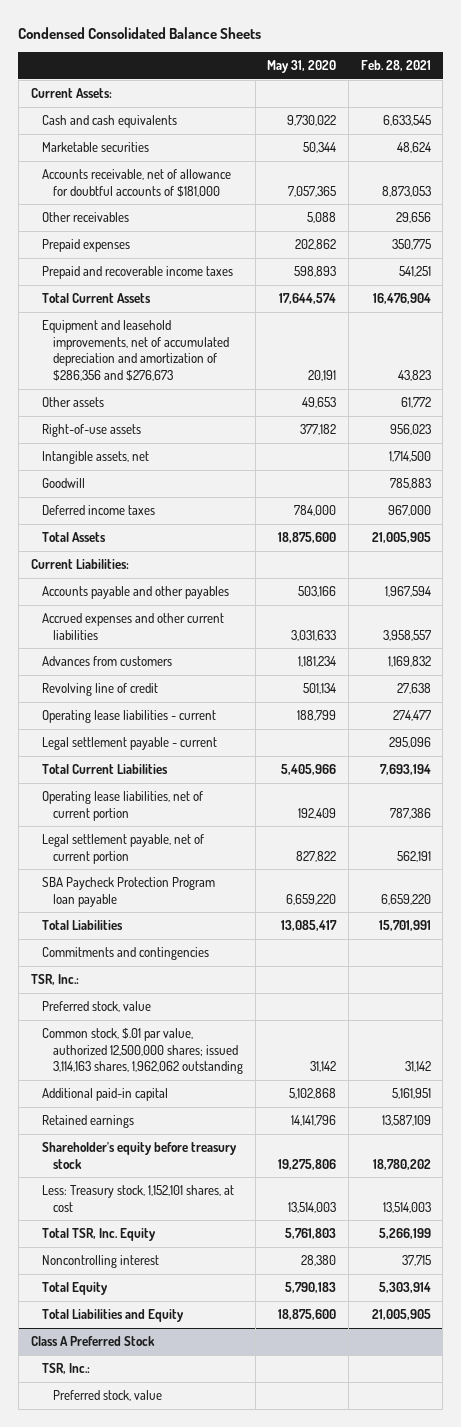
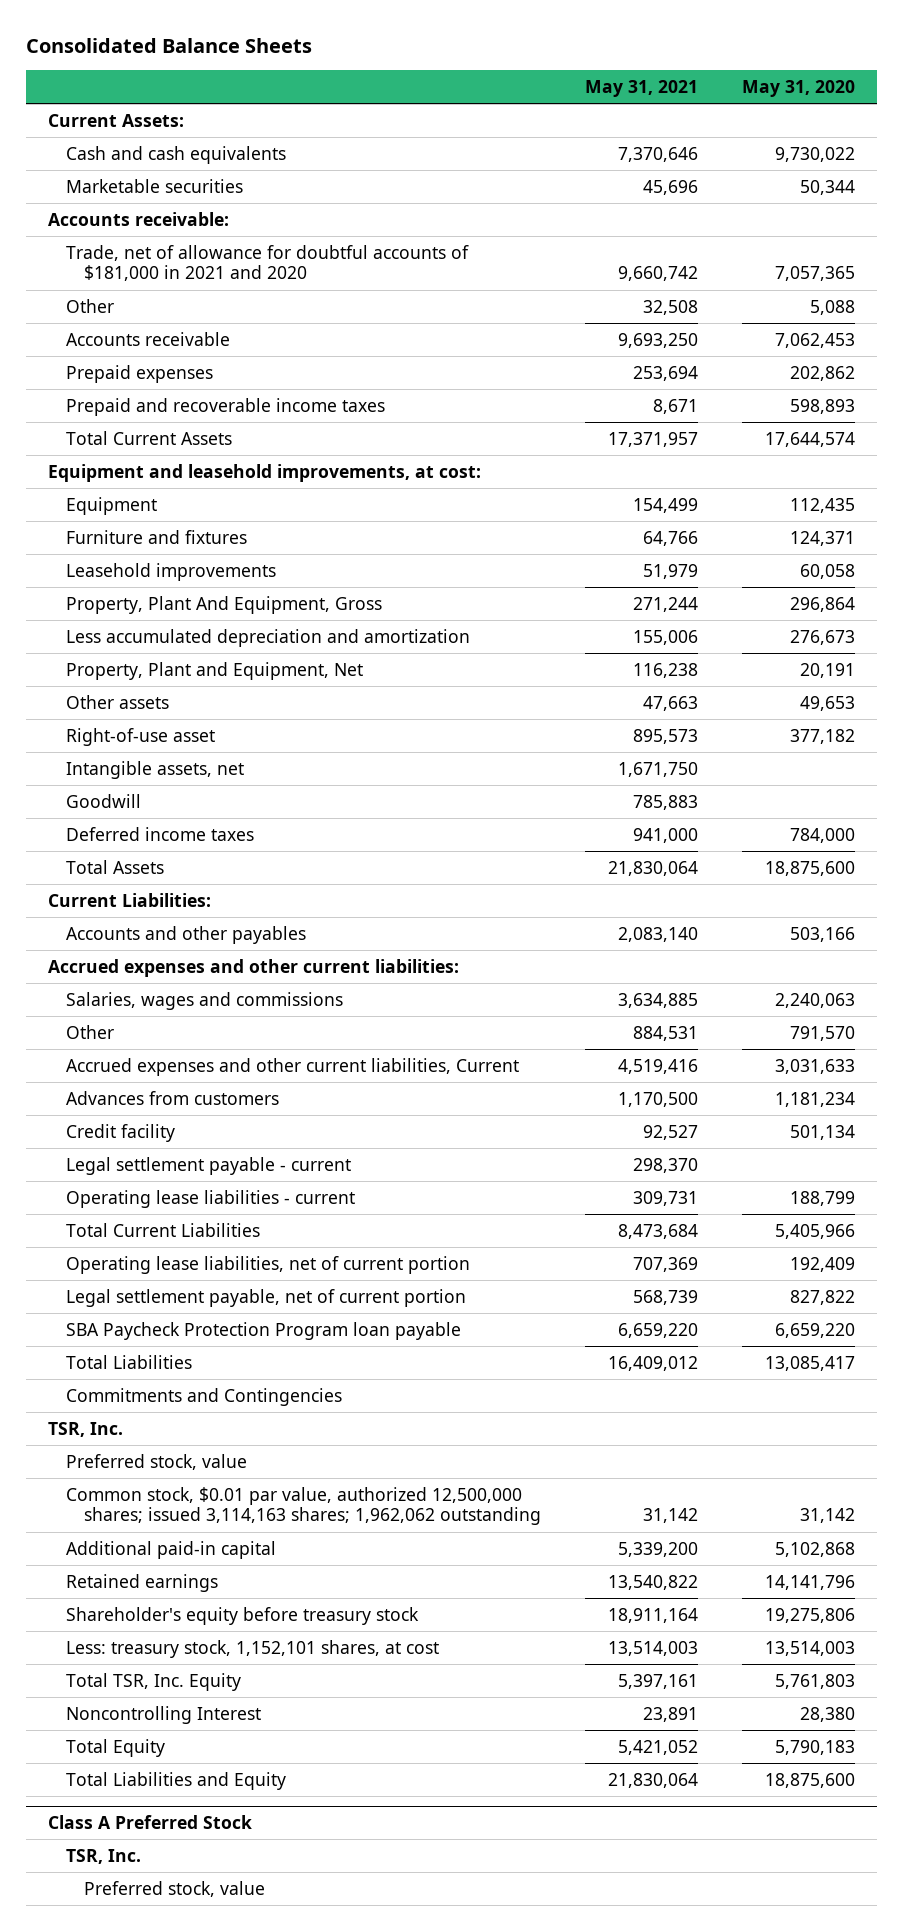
[18,26,262,39] Condensed Consolidated Balance Sheets -> [25,38,312,54] Consolidated Balance Sheets
[360,60,431,72] Feb. 28, 2021 -> none
none -> [585,80,699,98] May 31, 2021
none -> [47,211,229,226] Accounts receivable:
[41,169,231,197] Accounts receivable, net of allowance for doubtful accounts of $181,000 -> [66,244,470,282] Trade, net of allowance for doubtful accounts of $181,000 in 2021 and 2020
[41,212,129,223] Other receivables -> [66,298,115,313] Other
none -> [66,331,231,346] Accounts receivable
none -> [47,463,481,482] Equipment and leasehold improvements, at cost:
none -> [66,496,158,515] Equipment
none -> [66,529,248,544] Furniture and fixtures
none -> [66,562,277,581] Leasehold improvements
none -> [66,595,383,614] Property, Plant And Equipment, Gross
none -> [66,628,471,647] Less accumulated depreciation and amortization
[41,320,229,382] Equipment and leasehold improvements, net of accumulated depreciation and amortization of $286,356 and $276,673 -> [66,661,364,680] Property, Plant and Equipment, Net
[41,424,141,438] Right-of-use assets -> [66,727,216,746] Right-of-use asset
[41,586,229,600] Accounts payable and other payables -> [66,925,307,944] Accounts and other payables
none -> [47,958,459,977] Accrued expenses and other current liabilities:
none -> [66,991,344,1010] Salaries, wages and commissions
none -> [66,1024,115,1039] Other
[41,613,224,640] Accrued expenses and other current liabilities -> [66,1057,520,1076] Accrued expenses and other current liabilities, Current
[41,683,158,697] Revolving line of credit -> [66,1123,176,1142] Credit facility
[41,710,216,724] Operating lease liabilities - current -> [66,1189,356,1208] Operating lease liabilities - current
[41,947,209,961] Commitments and contingencies -> [66,1387,343,1406] Commitments and Contingencies
[30,974,79,986] TSR, Inc.: -> [47,1421,123,1437] TSR, Inc.
[41,1028,243,1075] Common stock, $.01 par value, authorized 12,500,000 shares; issued 3,114,163 shares, 1,962,062 outstanding -> [66,1486,542,1526] Common stock, $0.01 par value, authorized 12,500,000 shares; issued 3,114,163 shares; 1,962,062 outstanding
[41,1185,234,1212] Less: Treasury stock, 1,152,101 shares, at cost -> [66,1639,440,1658] Less: treasury stock, 1,152,101 shares, at cost
[41,1255,159,1269] Noncontrolling interest -> [66,1705,262,1724] Noncontrolling Interest
[41,1363,90,1375] TSR, Inc.: -> [66,1848,142,1864] TSR, Inc.

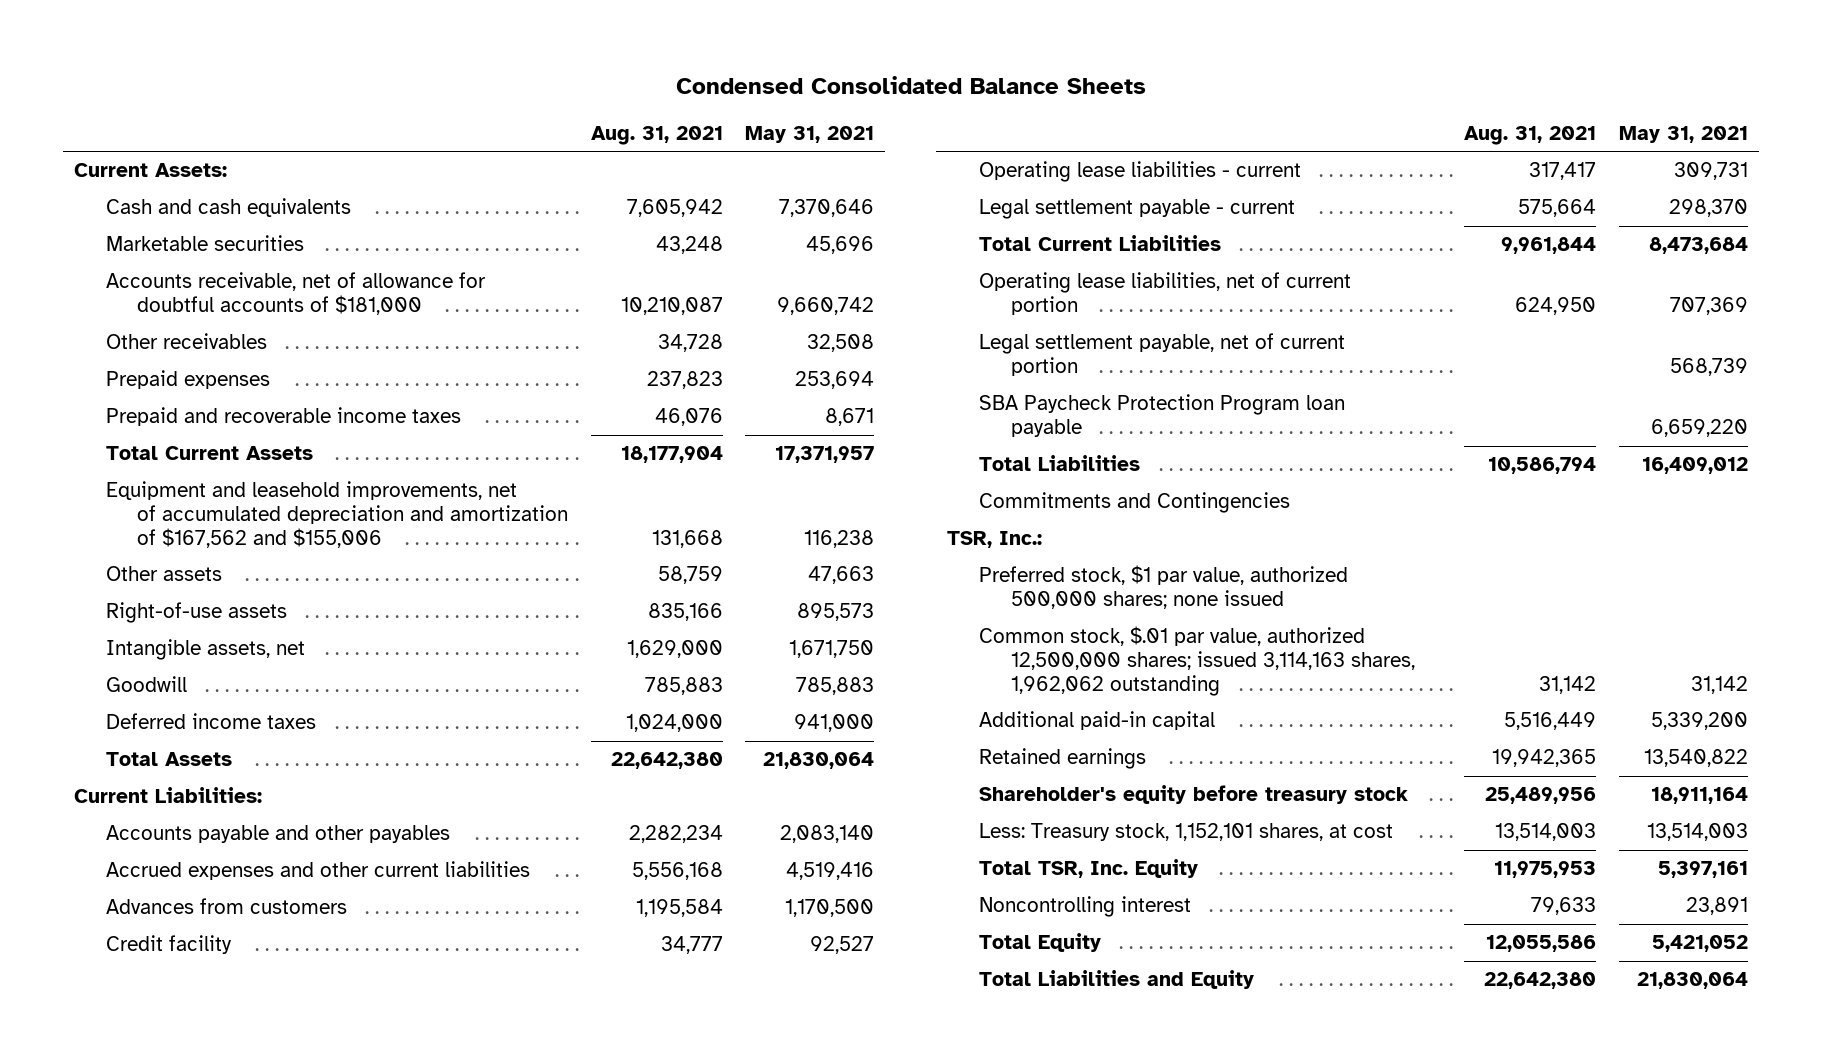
[25,38,312,54] Consolidated Balance Sheets -> [675,76,1146,95] Condensed Consolidated Balance Sheets
[742,80,856,98] May 31, 2020 -> none
none -> [590,125,723,145] Aug. 31, 2021
[47,211,229,226] Accounts receivable: -> none
[66,331,231,346] Accounts receivable -> none
[66,244,470,282] Trade, net of allowance for doubtful accounts of $181,000 in 2021 and 2020 -> [105,272,486,316] Accounts receivable, net of allowance for doubtful accounts of $181,000
[66,298,115,313] Other -> [105,333,267,350] Other receivables
[47,463,481,482] Equipment and leasehold improvements, at cost: -> none
[66,496,158,515] Equipment -> none
[66,529,248,544] Furniture and fixtures -> none
[66,562,277,581] Leasehold improvements -> none
[66,595,383,614] Property, Plant And Equipment, Gross -> none
[66,628,471,647] Less accumulated depreciation and amortization -> none
[66,661,364,680] Property, Plant and Equipment, Net -> [105,481,569,548] Equipment and leasehold improvements, net of accumulated depreciation and amortization of $167,562 and $155,006
[66,727,216,746] Right-of-use asset -> [105,602,287,624] Right-of-use assets
[47,958,459,977] Accrued expenses and other current liabilities: -> none
[66,991,344,1010] Salaries, wages and commissions -> none
[66,1024,115,1039] Other -> none
[66,925,307,944] Accounts and other payables -> [105,825,450,844] Accounts payable and other payables
[66,1057,520,1076] Accrued expenses and other current liabilities, Current -> [105,861,530,881] Accrued expenses and other current liabilities
[66,1156,352,1175] Legal settlement payable - current -> [978,199,1295,220] Legal settlement payable - current
[47,1421,123,1437] TSR, Inc. -> [947,531,1043,549] TSR, Inc.:
[66,1453,248,1470] Preferred stock, value -> [978,565,1348,610] Preferred stock, $1 par value, authorized 500,000 shares; none issued
[66,1486,542,1526] Common stock, $0.01 par value, authorized 12,500,000 shares; issued 3,114,163 shares; 1,962,062 outstanding -> [978,626,1415,696] Common stock, $.01 par value, authorized 12,500,000 shares; issued 3,114,163 shares, 1,962,062 outstanding
[66,1639,440,1658] Less: treasury stock, 1,152,101 shares, at cost -> [978,823,1393,842] Less: Treasury stock, 1,152,101 shares, at cost
[66,1705,262,1724] Noncontrolling Interest -> [978,896,1191,918] Noncontrolling interest
[47,1815,252,1830] Class A Preferred Stock -> none
[66,1848,142,1864] TSR, Inc. -> none
[84,1880,266,1897] Preferred stock, value -> none

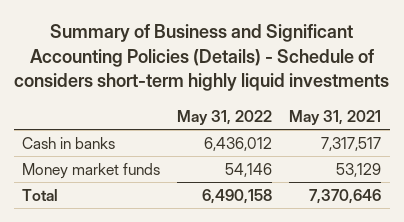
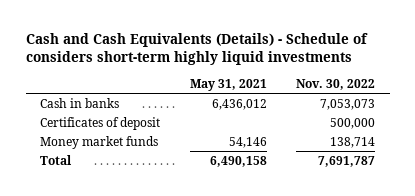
[13,24,389,92] Summary of Business and Significant Accounting Policies (Details) - Schedule of considers short-term highly liquid investments -> [25,32,368,66] Cash and Cash Equivalents (Details) - Schedule of considers short-term highly liquid investments
[177,109,273,125] May 31, 2022 -> none
none -> [295,79,375,91] Nov. 30, 2022
[321,136,382,151] 7,317,517 -> [211,98,267,110] 6,436,012
none -> [40,116,161,130] Certificates of deposit
[336,162,382,177] 53,129 -> [228,136,267,148] 54,146
[309,188,382,204] 7,370,646 -> [209,155,267,167] 6,490,158

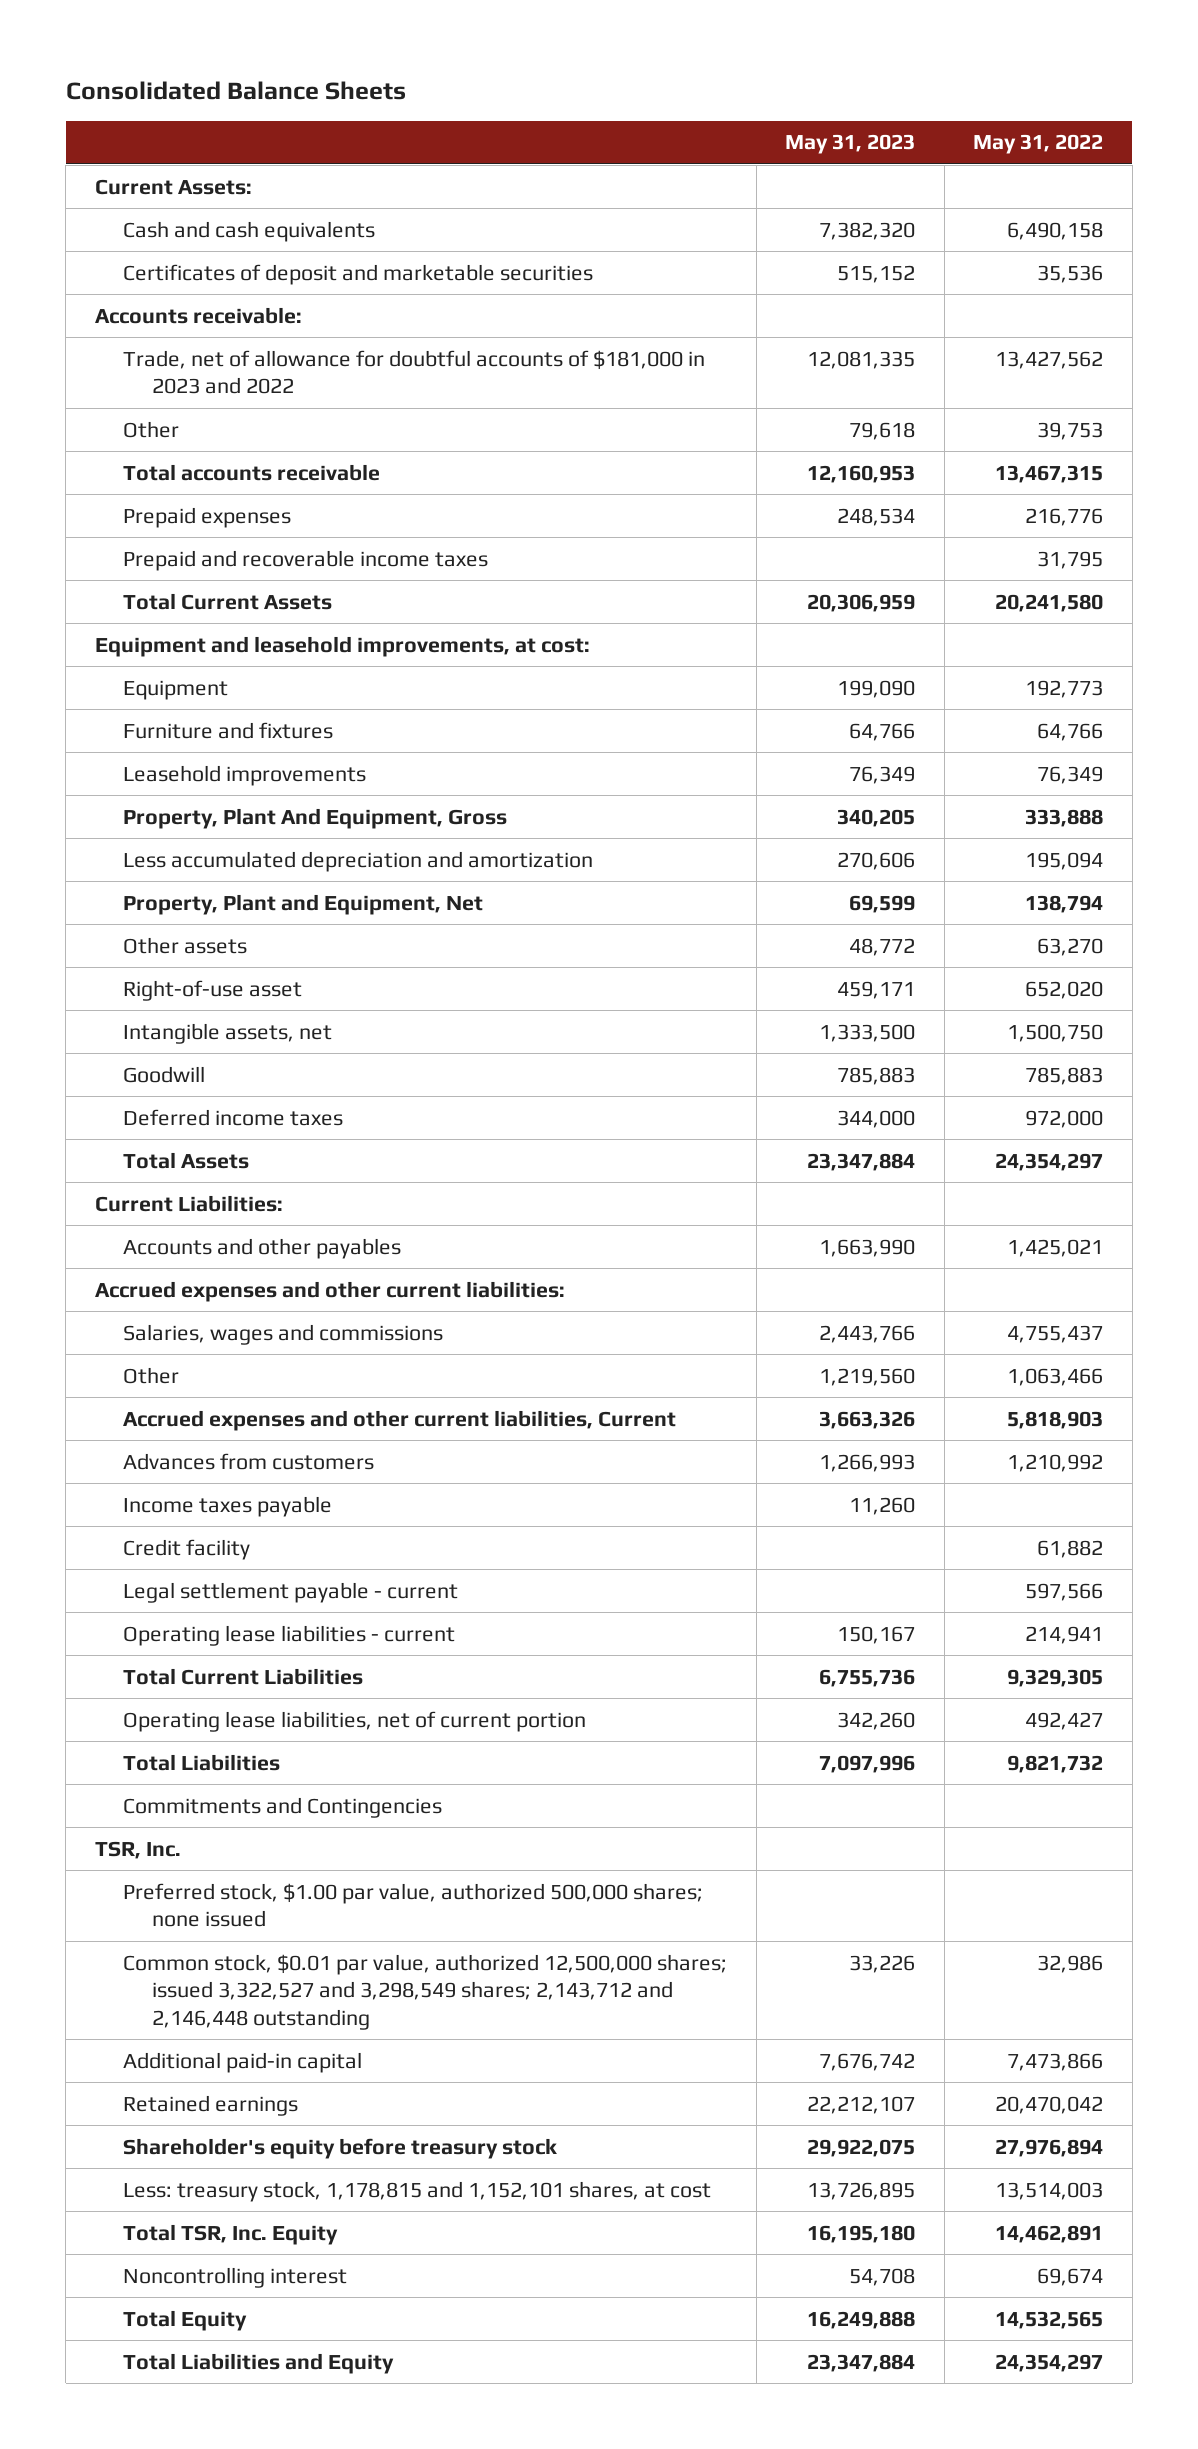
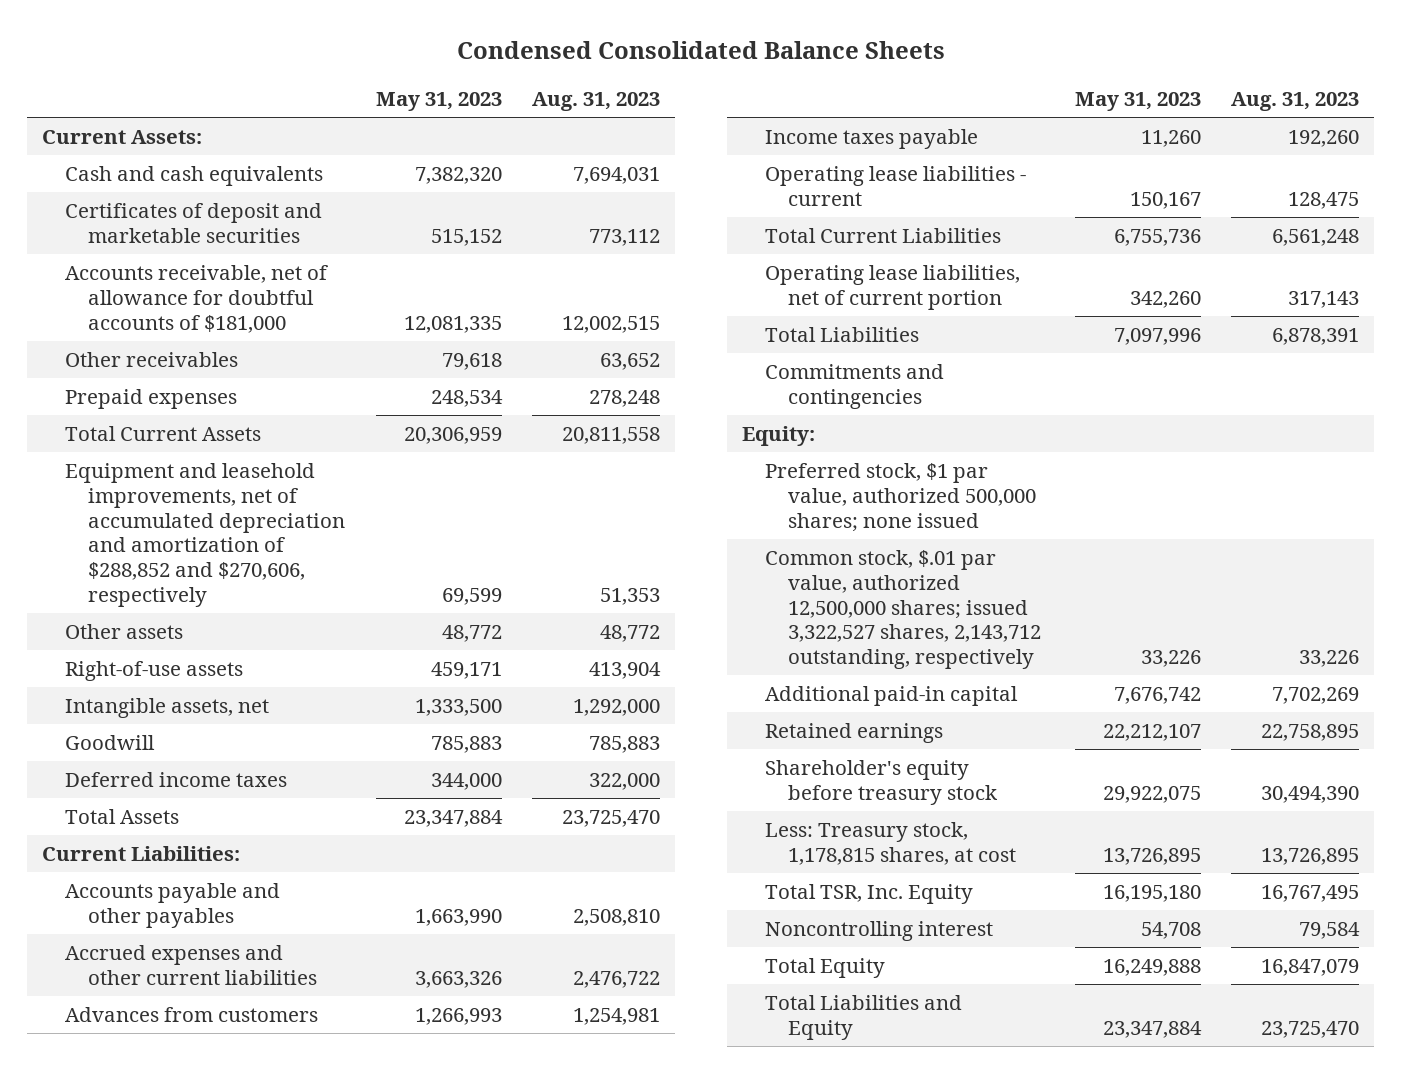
[65,81,406,101] Consolidated Balance Sheets -> [456,41,945,60] Condensed Consolidated Balance Sheets
[973,134,1104,155] May 31, 2022 -> none
none -> [531,92,660,112] Aug. 31, 2023
[94,306,302,324] Accounts receivable: -> none
[123,463,381,481] Total accounts receivable -> none
[123,349,706,395] Trade, net of allowance for doubtful accounts of $181,000 in 2023 and 2022 -> [65,265,329,333] Accounts receivable, net of allowance for doubtful accounts of $181,000
[123,420,180,438] Other -> [65,352,239,368] Other receivables
[123,549,489,571] Prepaid and recoverable income taxes -> none
[94,635,590,657] Equipment and leasehold improvements, at cost: -> none
[123,679,229,700] Equipment -> none
[123,721,334,739] Furniture and fixtures -> none
[123,764,367,786] Leasehold improvements -> none
[123,807,508,829] Property, Plant And Equipment, Gross -> none
[123,850,594,872] Less accumulated depreciation and amortization -> none
[123,893,484,915] Property, Plant and Equipment, Net -> [65,463,346,607] Equipment and leasehold improvements, net of accumulated depreciation and amortization of $288,852 and $270,606, respectively
[123,979,303,1001] Right-of-use asset -> [65,661,244,682] Right-of-use assets
[94,1280,565,1302] Accrued expenses and other current liabilities: -> none
[123,1323,444,1345] Salaries, wages and commissions -> none
[123,1366,180,1384] Other -> none
[123,1237,402,1259] Accounts and other payables -> [65,883,281,928] Accounts payable and other payables
[123,1409,677,1431] Accrued expenses and other current liabilities, Current -> [65,945,318,985] Accrued expenses and other current liabilities
[123,1538,251,1560] Credit facility -> none
[123,1581,459,1603] Legal settlement payable - current -> none
[94,1840,181,1859] TSR, Inc. -> none
[123,1796,443,1818] Commitments and Contingencies -> [764,364,944,409] Commitments and contingencies
none -> [741,426,815,447] Equity:
[123,1882,704,1928] Preferred stock, $1.00 par value, authorized 500,000 shares; none issued -> [764,463,1037,532] Preferred stock, $1 par value, authorized 500,000 shares; none issued
[123,1953,728,2030] Common stock, $0.01 par value, authorized 12,500,000 shares; issued 3,322,527 and 3,298,549 shares; 2,143,712 and 2,146,448 outstanding -> [764,550,1042,669] Common stock, $.01 par value, authorized 12,500,000 shares; issued 3,322,527 shares, 2,143,712 outstanding, respectively
[123,2180,712,2202] Less: treasury stock, 1,178,815 and 1,152,101 shares, at cost -> [764,822,1017,865] Less: Treasury stock, 1,178,815 shares, at cost

